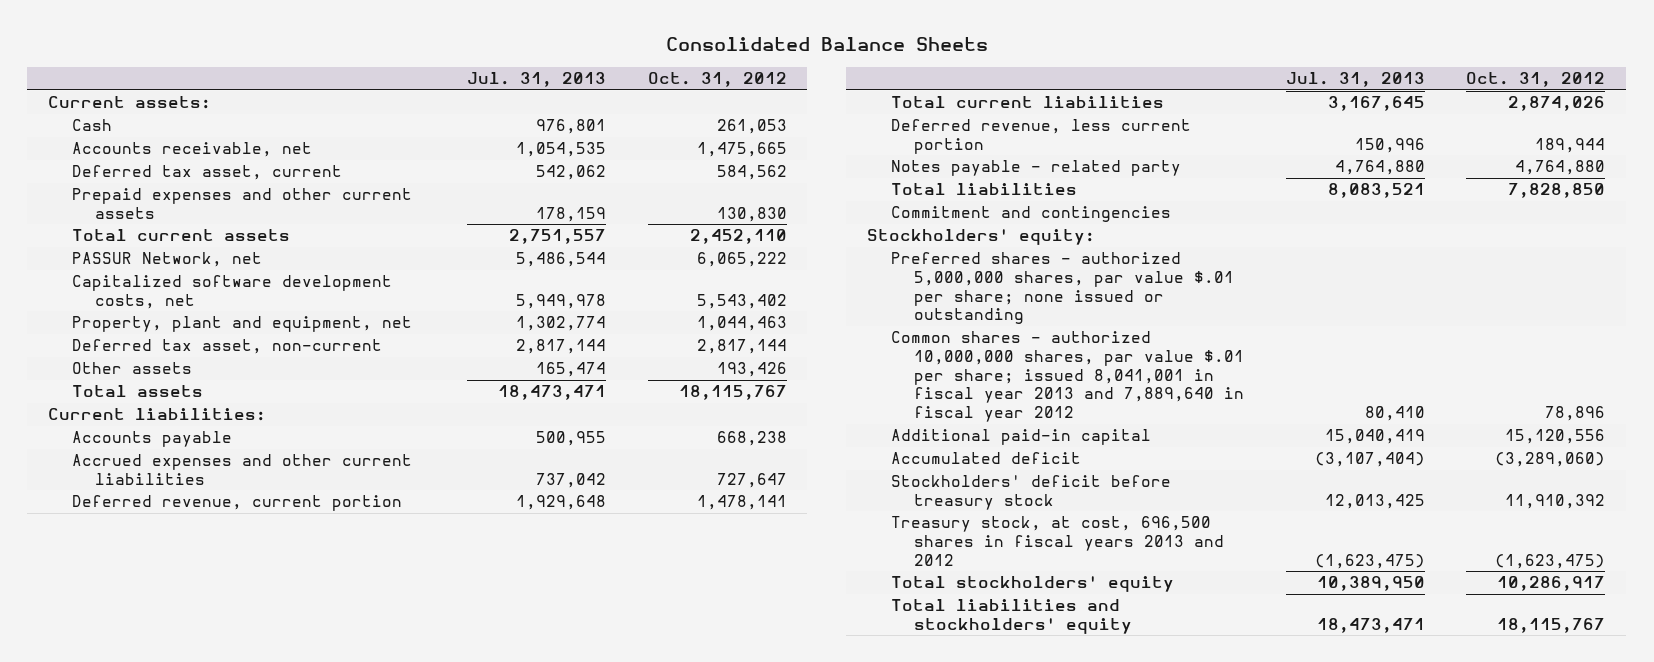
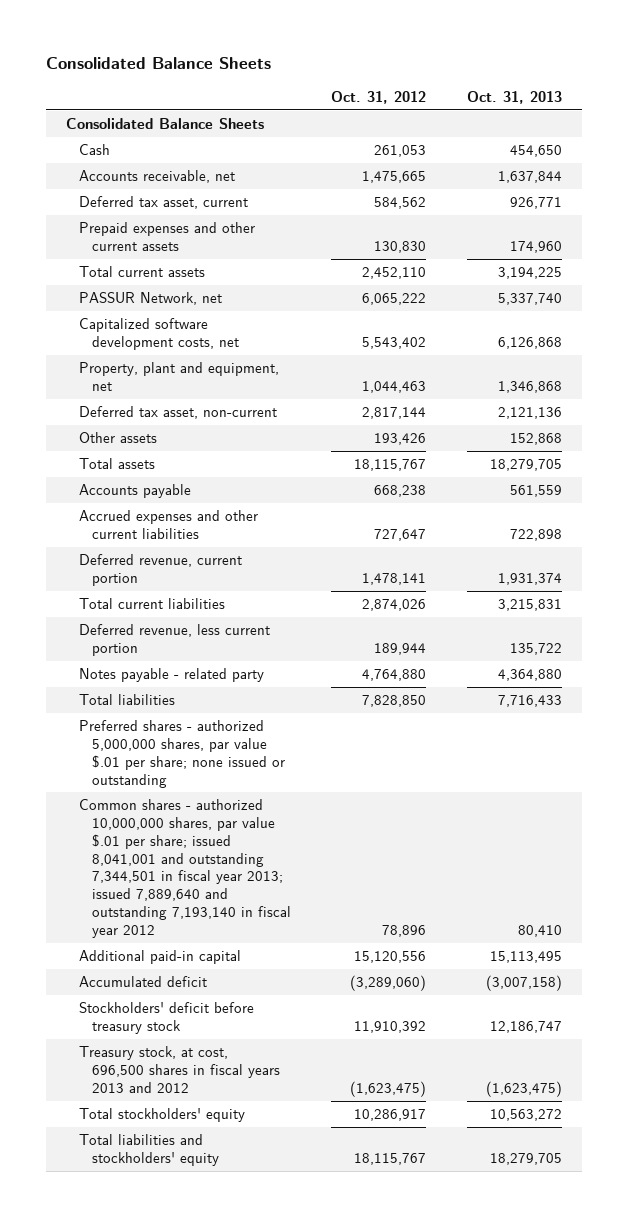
[467,72,607,88] Jul. 31, 2013 -> none
none -> [466,91,562,105] Oct. 31, 2013
[48,96,212,110] Current assets: -> none
none -> [65,118,264,130] Consolidated Balance Sheets
[48,408,267,422] Current liabilities: -> none
[890,206,1171,223] Commitment and contingencies -> none
[866,229,1095,246] Stockholders' equity: -> none
[890,331,1245,423] Common shares - authorized 10,000,000 shares, par value $.01 per share; issued 8,041,001 in fiscal year 2013 and 7,889,640 in fiscal year 2012 -> [79,799,292,938] Common shares - authorized 10,000,000 shares, par value $.01 per share; issued 8,041,001 and outstanding 7,344,501 in fiscal year 2013; issued 7,889,640 and outstanding 7,193,140 in fiscal year 2012

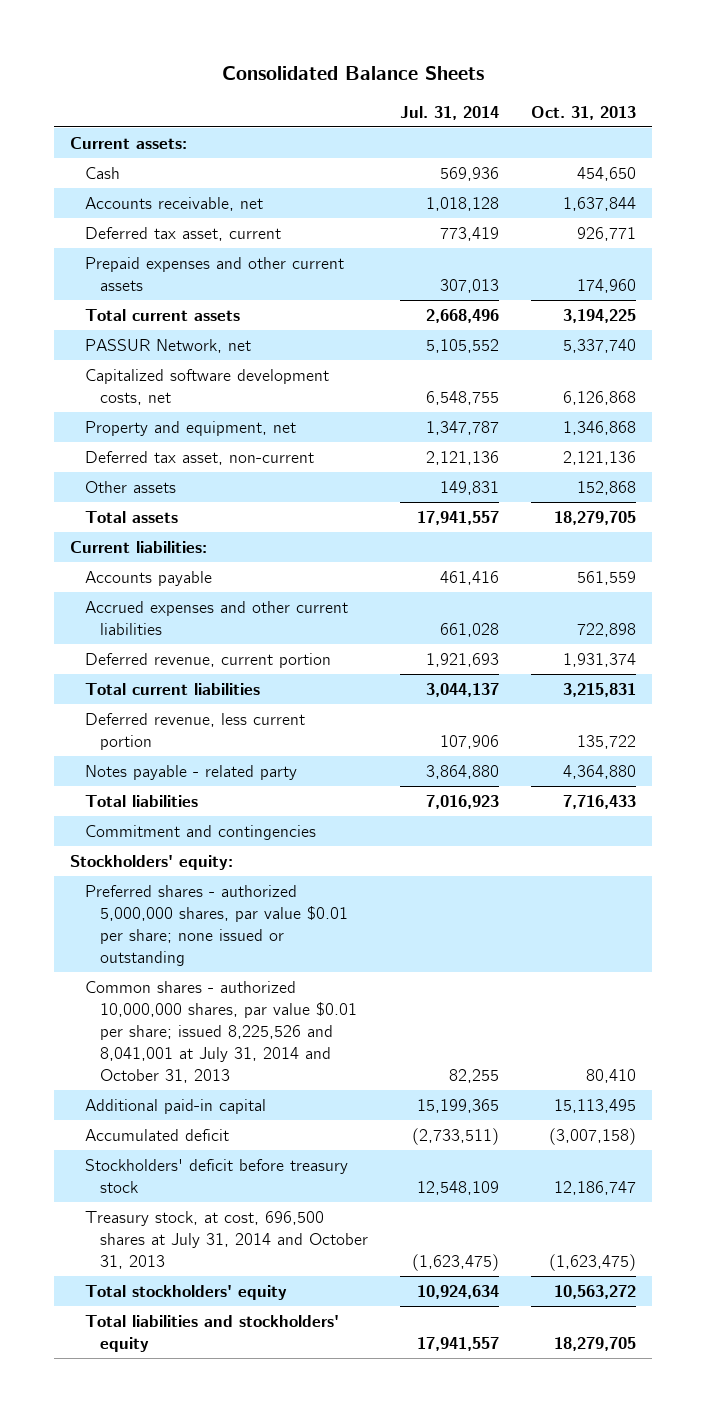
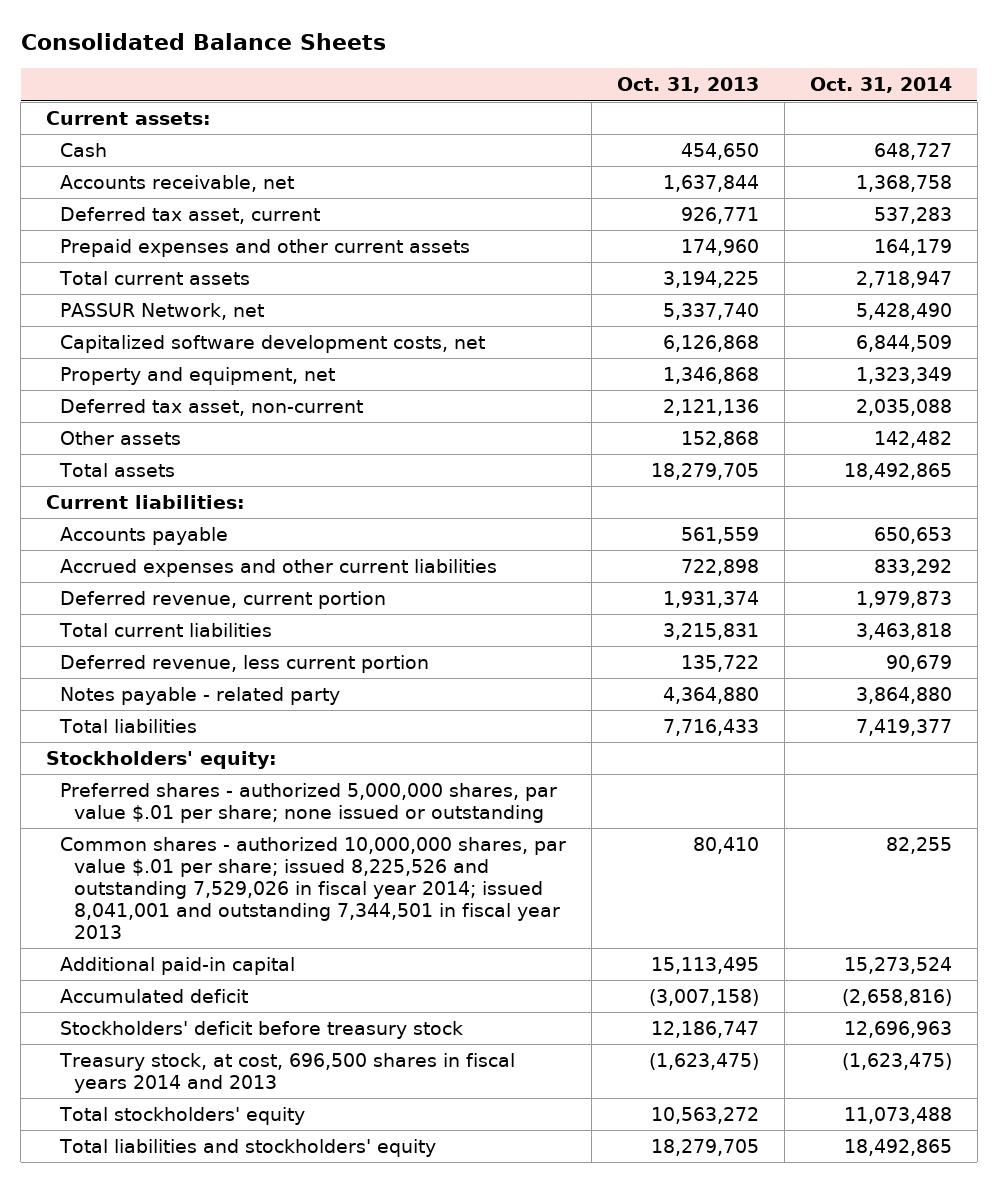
[400,106,500,121] Jul. 31, 2014 -> none
none -> [809,77,952,94] Oct. 31, 2014
[85,824,317,840] Commitment and contingencies -> none
[85,884,349,966] Preferred shares - authorized 5,000,000 shares, par value $0.01 per share; none issued or outstanding -> [60,782,558,823] Preferred shares - authorized 5,000,000 shares, par value $.01 per share; none issued or outstanding
[85,980,358,1083] Common shares - authorized 10,000,000 shares, par value $0.01 per share; issued 8,225,526 and 8,041,001 at July 31, 2014 and October 31, 2013 -> [60,836,567,939] Common shares - authorized 10,000,000 shares, par value $.01 per share; issued 8,225,526 and outstanding 7,529,026 in fiscal year 2014; issued 8,041,001 and outstanding 7,344,501 in fiscal year 2013
[85,1210,369,1269] Treasury stock, at cost, 696,500 shares at July 31, 2014 and October 31, 2013 -> [59,1052,516,1093] Treasury stock, at cost, 696,500 shares in fiscal years 2014 and 2013

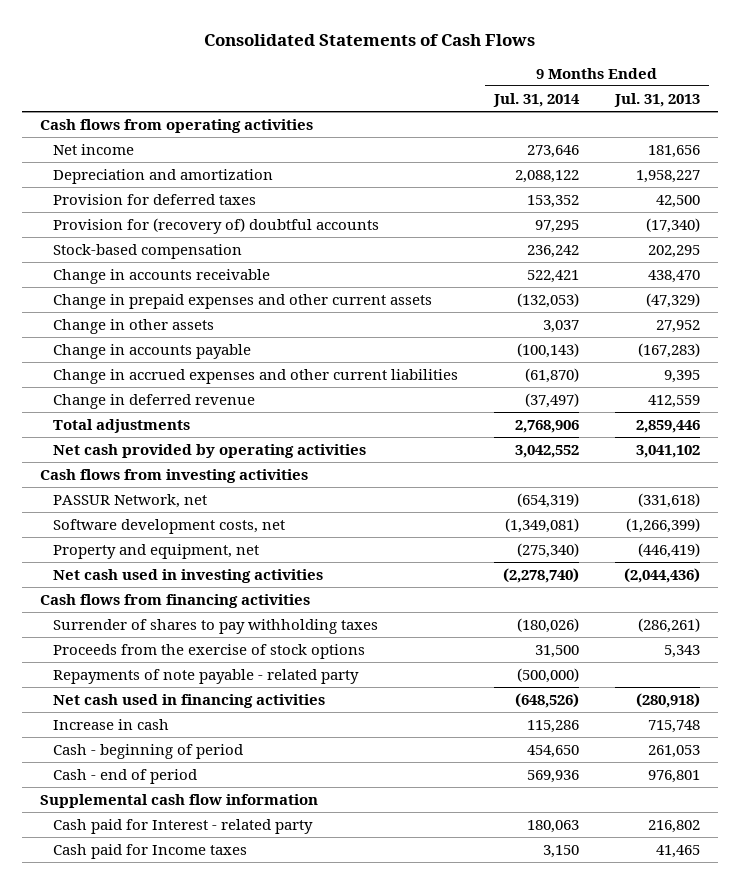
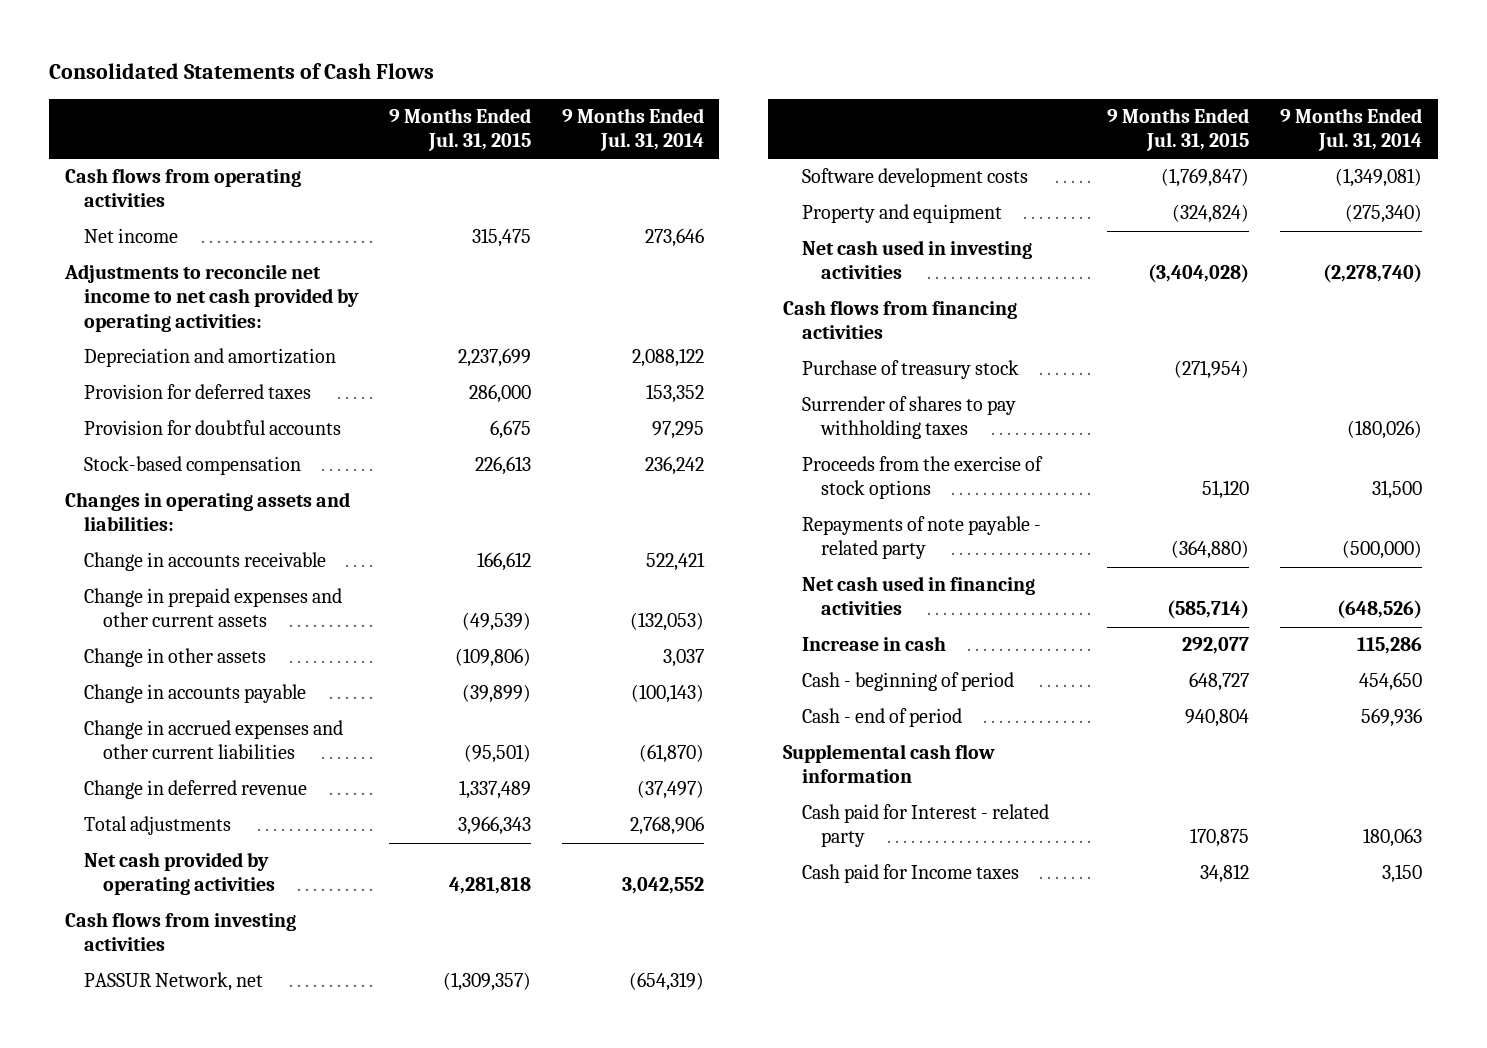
[613,92,700,107] Jul. 31, 2013 -> none
none -> [388,107,531,151] 9 Months Ended Jul. 31, 2015
none -> [63,264,359,332] Adjustments to reconcile net income to net cash provided by operating activities:
[53,217,380,234] Provision for (recovery of) doubtful accounts -> [83,420,341,436] Provision for doubtful accounts
none -> [64,492,350,532] Changes in operating assets and liabilities:
[53,518,286,534] Software development costs, net -> [801,168,1028,188] Software development costs
[53,543,260,559] Property and equipment, net -> [801,204,1002,224] Property and equipment
none -> [801,360,1019,380] Purchase of treasury stock

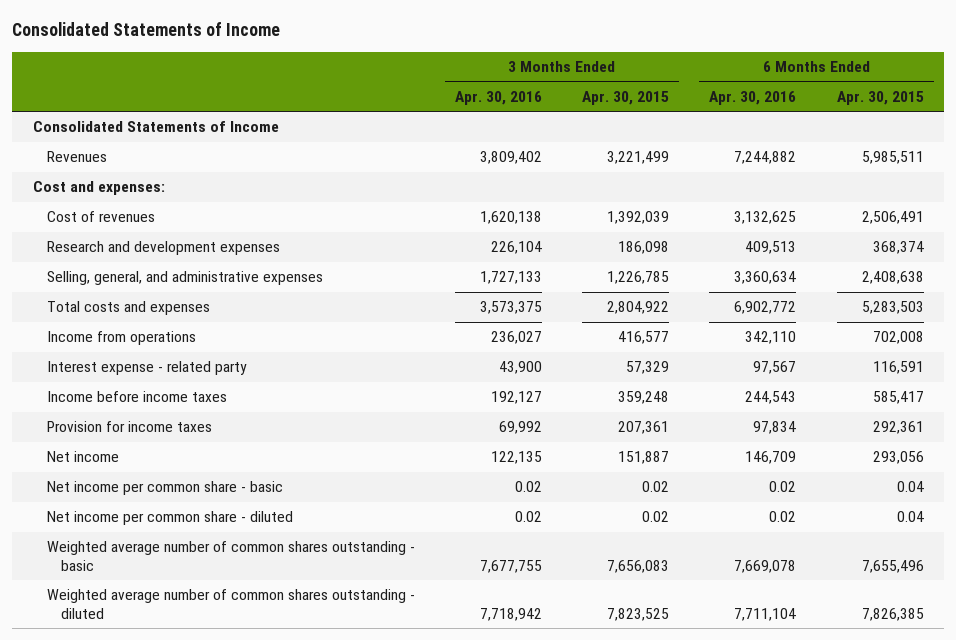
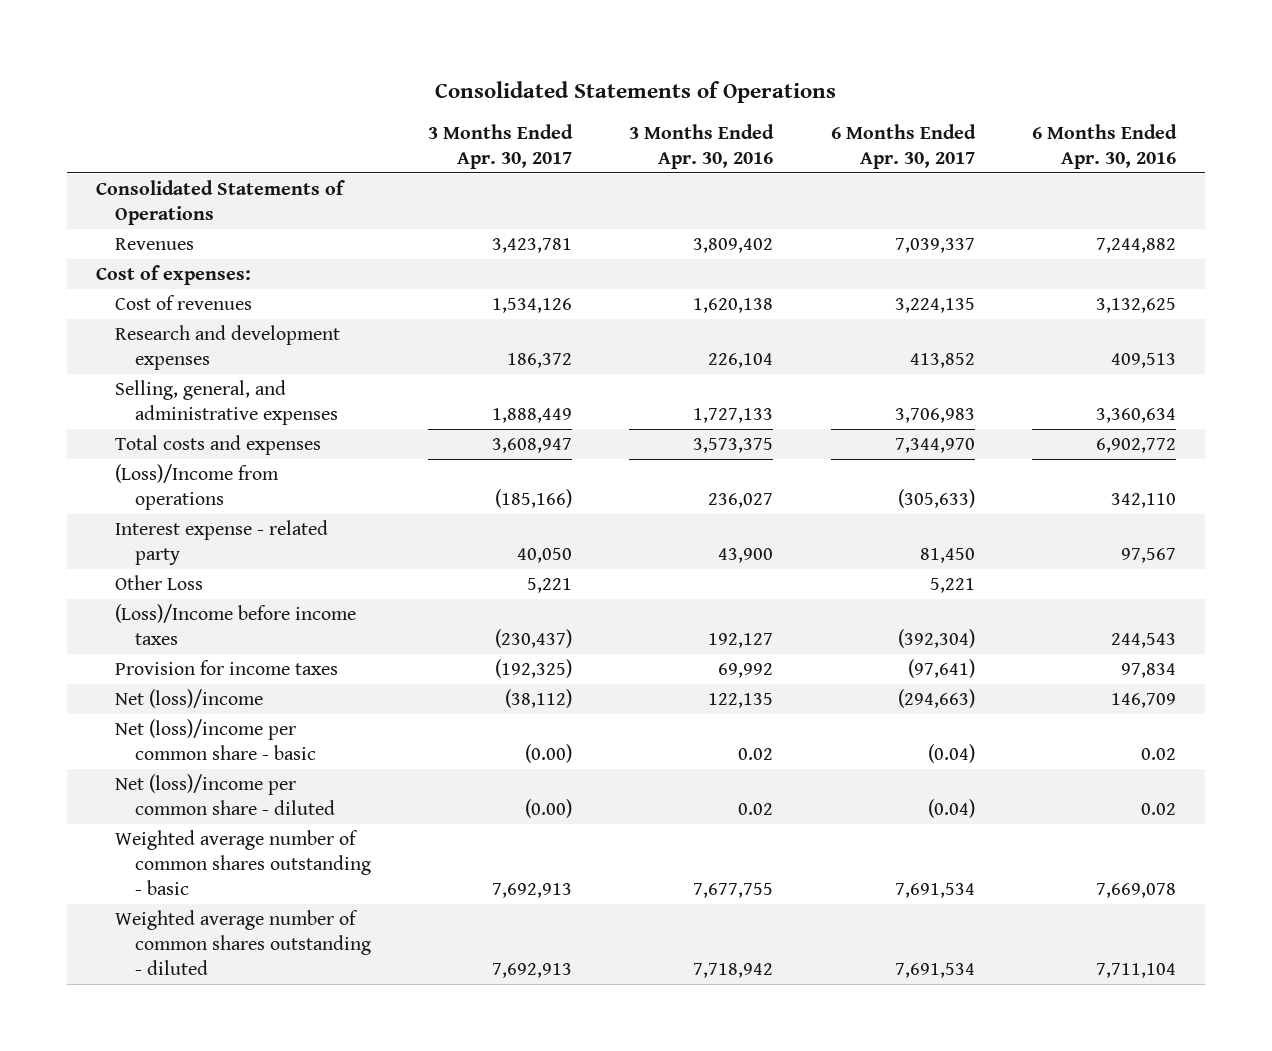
[12,22,281,37] Consolidated Statements of Income -> [435,80,837,103] Consolidated Statements of Operations
[582,90,670,105] Apr. 30, 2015 -> none
[836,90,924,105] Apr. 30, 2015 -> none
none -> [428,123,574,169] 3 Months Ended Apr. 30, 2017
none -> [830,123,976,169] 6 Months Ended Apr. 30, 2017
[32,121,279,133] Consolidated Statements of Income -> [95,180,345,226] Consolidated Statements of Operations
[32,181,165,196] Cost and expenses: -> [95,265,251,286] Cost of expenses:
[46,331,196,346] Income from operations -> [115,464,280,511] (Loss)/Income from operations
none -> [115,575,204,591] Other Loss
[46,391,227,403] Income before income taxes -> [115,604,357,646] (Loss)/Income before income taxes
[46,451,119,463] Net income -> [115,689,264,709] Net (loss)/income
[46,481,283,496] Net income per common share - basic -> [115,719,316,761] Net (loss)/income per common share - basic
[46,511,293,526] Net income per common share - diluted -> [115,774,335,816] Net (loss)/income per common share - diluted

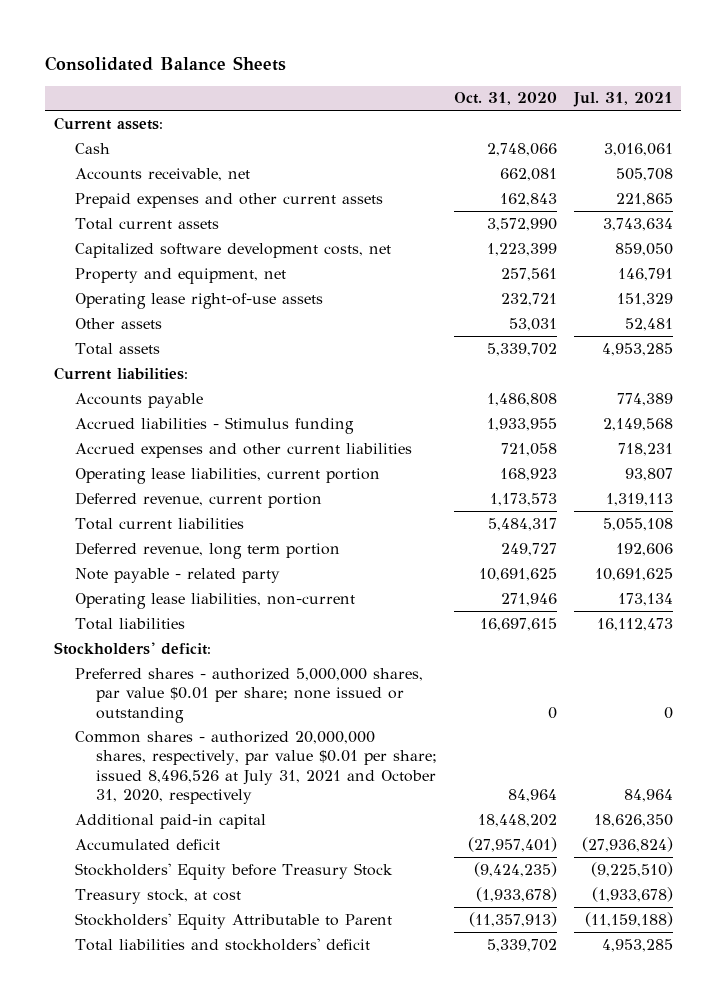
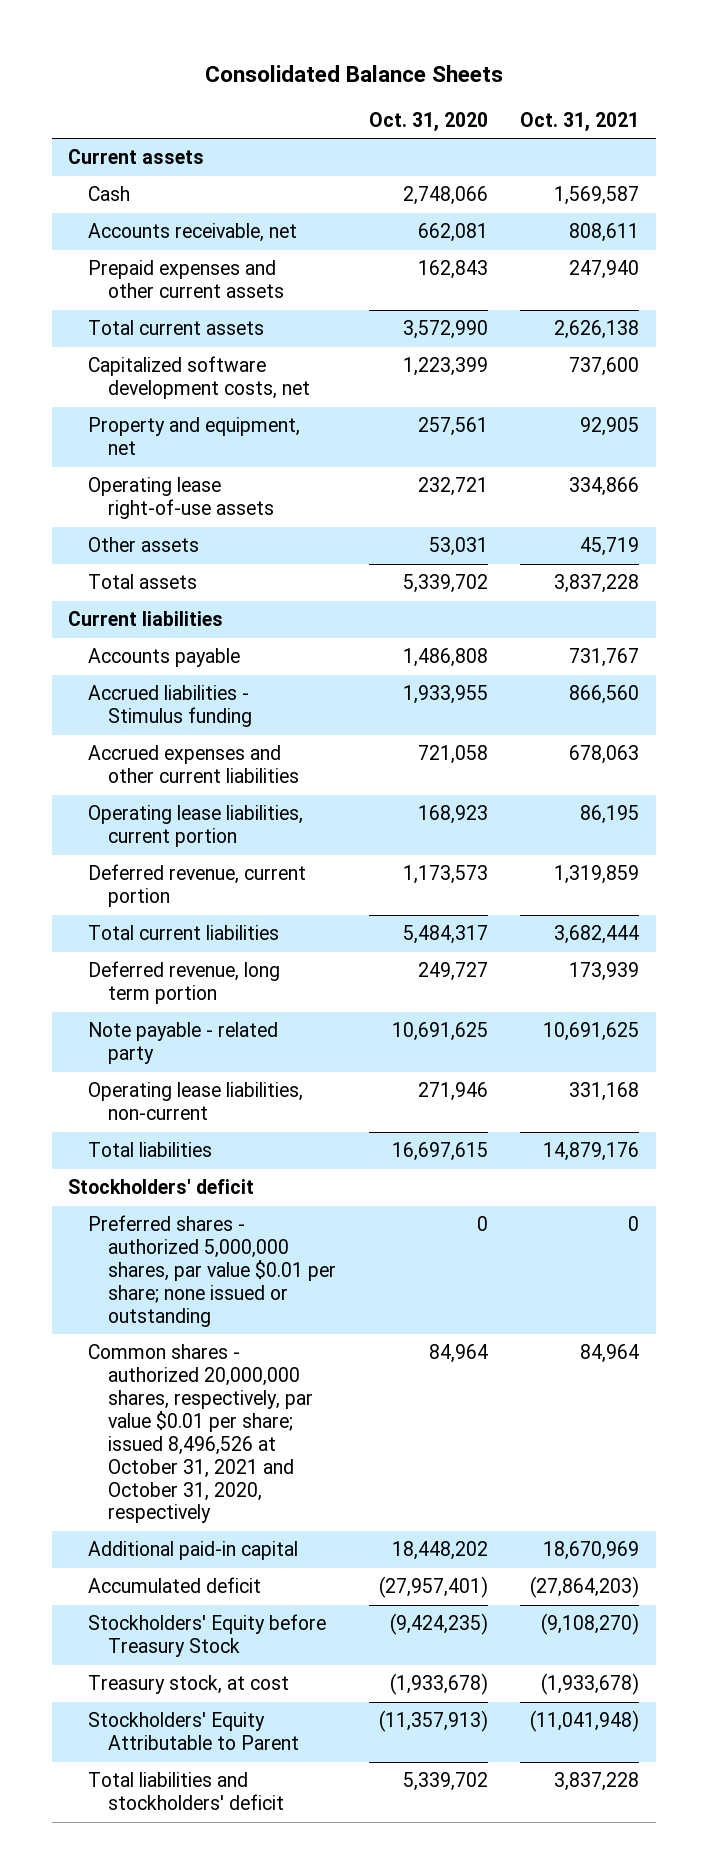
[572,92,673,108] Jul. 31, 2021 -> none
none -> [520,111,640,132] Oct. 31, 2021
[53,116,163,130] Current assets: -> [68,149,205,165] Current assets
[53,366,188,380] Current liabilities: -> [68,611,224,627] Current liabilities
[53,641,211,655] Stockholders' deficit: -> [68,1179,255,1195] Stockholders' deficit
[74,730,437,804] Common shares - authorized 20,000,000 shares, respectively, par value $0.01 per share; issued 8,496,526 at July 31, 2021 and October 31, 2020, respectively -> [87,1344,313,1524] Common shares - authorized 20,000,000 shares, respectively, par value $0.01 per share; issued 8,496,526 at October 31, 2021 and October 31, 2020, respectively

